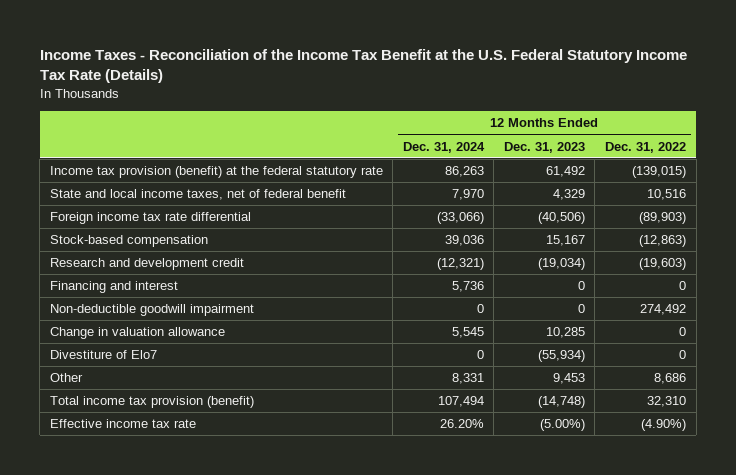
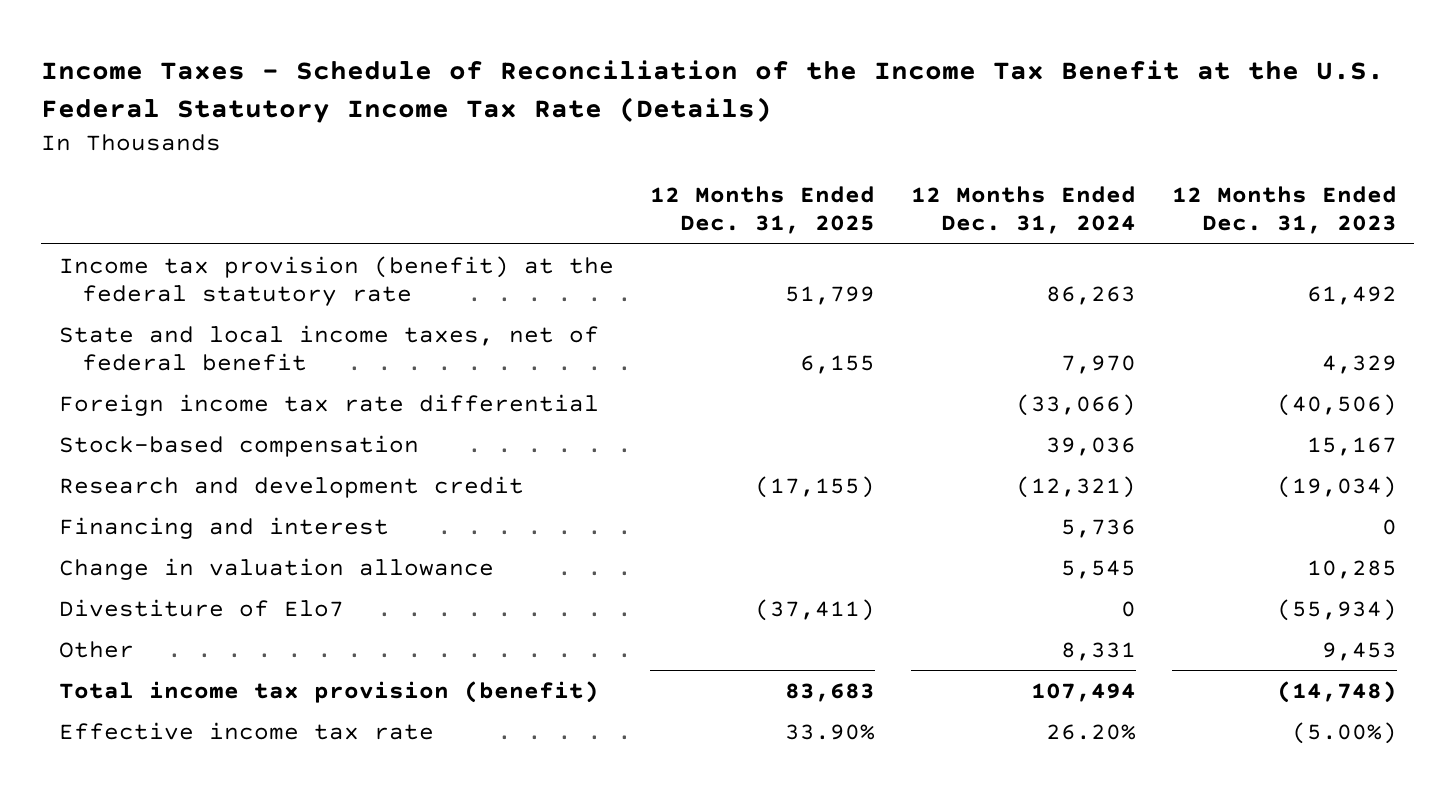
[39,49,687,84] Income Taxes - Reconciliation of the Income Tax Benefit at the U.S. Federal Statutory Income Tax Rate (Details) -> [41,60,1385,124] Income Taxes - Schedule of Reconciliation of the Income Tax Benefit at the U.S. Federal Statutory Income Tax Rate (Details)
[605,141,687,153] Dec. 31, 2022 -> none
none -> [649,186,875,235] 12 Months Ended Dec. 31, 2025
[49,304,254,317] Non-deductible goodwill impairment -> none

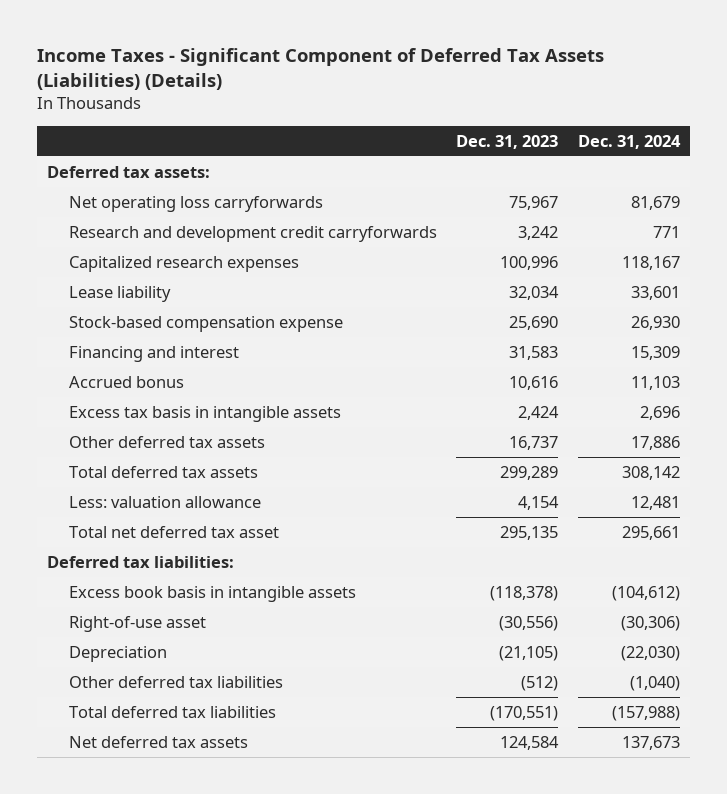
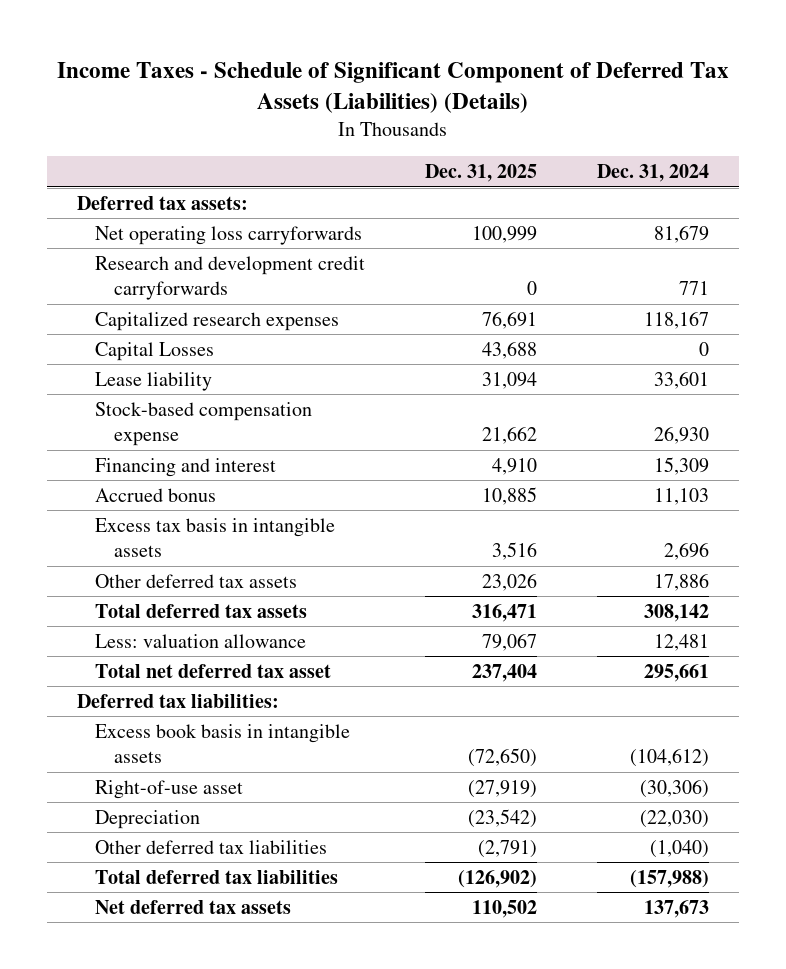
[36,47,604,91] Income Taxes - Significant Component of Deferred Tax Assets (Liabilities) (Details) -> [56,61,729,114] Income Taxes - Schedule of Significant Component of Deferred Tax Assets (Liabilities) (Details)
[456,134,559,149] Dec. 31, 2023 -> none
none -> [425,164,538,183] Dec. 31, 2025
none -> [95,341,215,361] Capital Losses

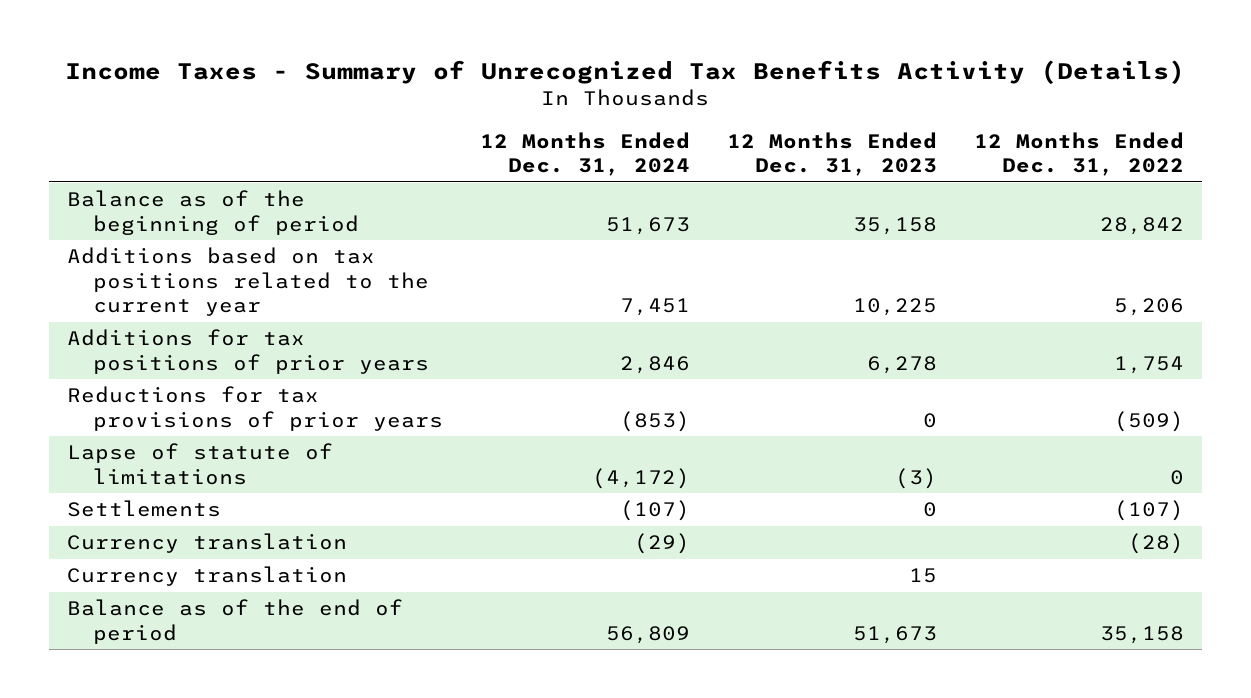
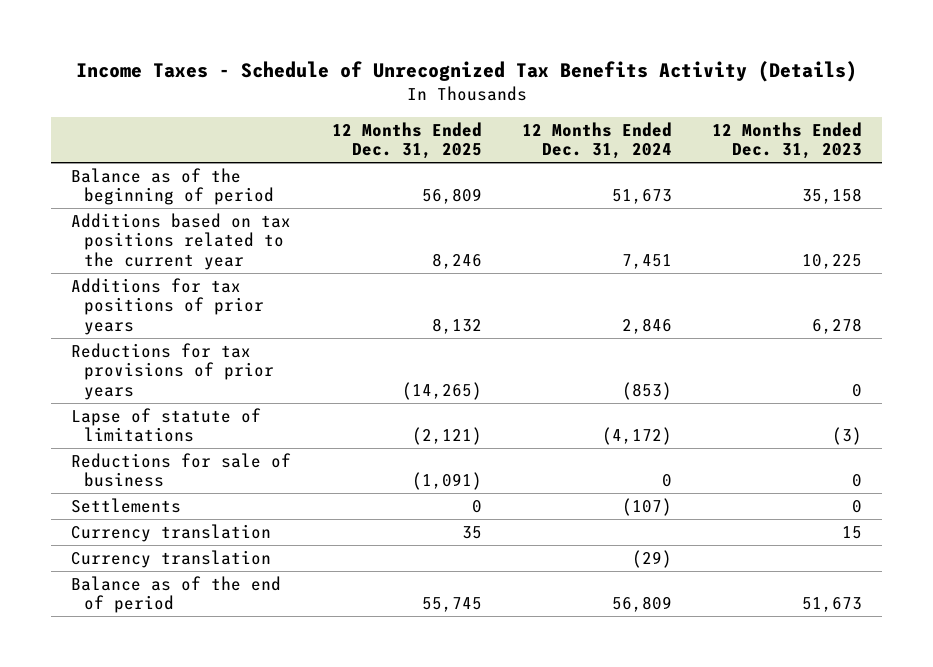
[65,59,1186,84] Income Taxes - Summary of Unrecognized Tax Benefits Activity (Details) -> [75,61,857,83] Income Taxes - Schedule of Unrecognized Tax Benefits Activity (Details)
[973,131,1184,177] 12 Months Ended Dec. 31, 2022 -> none
none -> [331,121,482,160] 12 Months Ended Dec. 31, 2025
none -> [71,452,292,488] Reductions for sale of business
[67,533,348,554] Currency translation -> [71,549,272,568] Currency translation

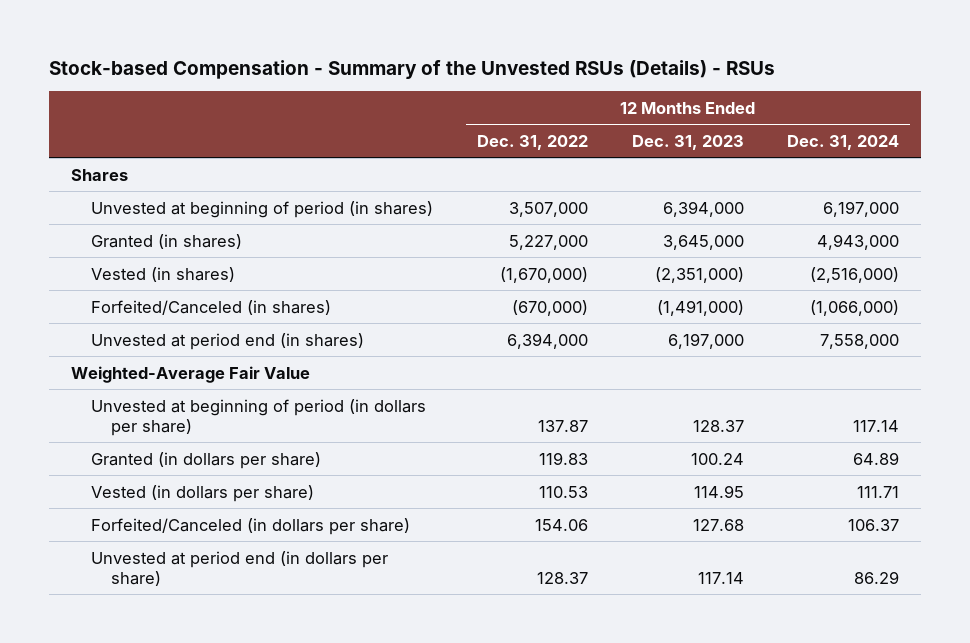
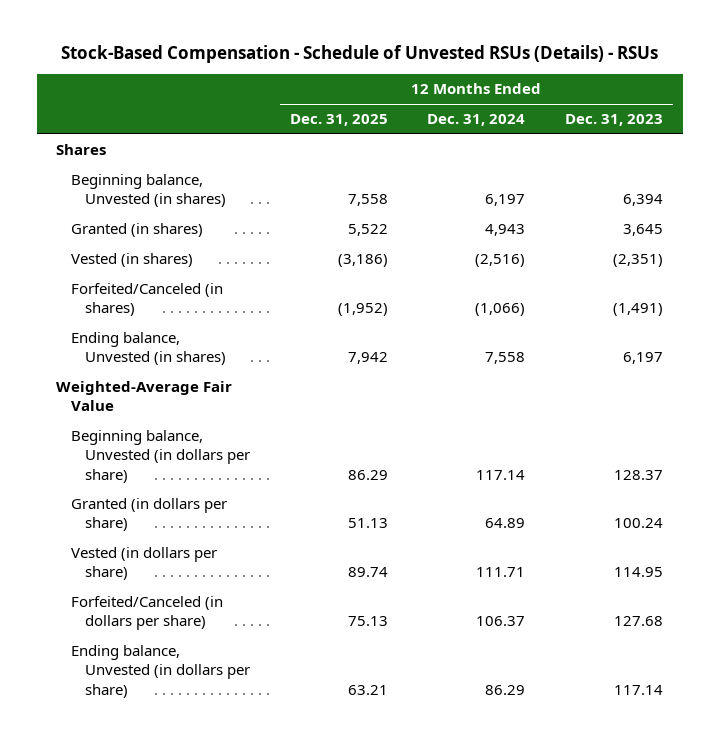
[48,59,775,79] Stock-based Compensation - Summary of the Unvested RSUs (Details) - RSUs -> [60,45,658,64] Stock-Based Compensation - Schedule of Unvested RSUs (Details) - RSUs
[476,134,588,150] Dec. 31, 2022 -> none
none -> [289,114,388,127] Dec. 31, 2025
[90,200,433,218] Unvested at beginning of period (in shares) -> [70,174,227,208] Beginning balance, Unvested (in shares)
[662,200,744,217] 6,394,000 -> [623,194,664,207] 6,394
[823,200,900,217] 6,197,000 -> [485,194,526,207] 6,197
[662,234,744,250] 3,645,000 -> [623,224,664,237] 3,645
[817,233,900,250] 4,943,000 -> [485,224,526,237] 4,943
[654,266,744,283] (2,351,000) -> [613,254,664,268] (2,351)
[810,266,900,283] (2,516,000) -> [475,254,526,268] (2,516)
[656,299,744,316] (1,491,000) -> [613,303,664,317] (1,491)
[810,299,900,316] (1,066,000) -> [475,303,526,317] (1,066)
[90,332,364,350] Unvested at period end (in shares) -> [70,332,227,366] Ending balance, Unvested (in shares)
[667,332,744,349] 6,197,000 -> [623,352,664,365] 6,197
[820,333,900,349] 7,558,000 -> [485,352,526,365] 7,558
[90,398,426,436] Unvested at beginning of period (in dollars per share) -> [70,430,251,483] Beginning balance, Unvested (in dollars per share)
[90,550,388,586] Unvested at period end (in dollars per share) -> [70,645,251,698] Ending balance, Unvested (in dollars per share)

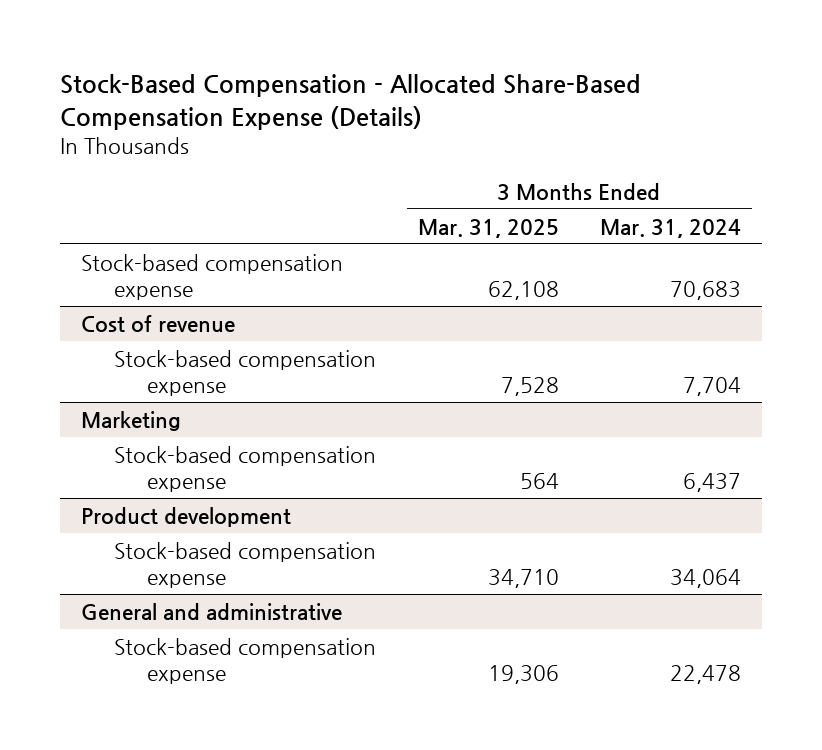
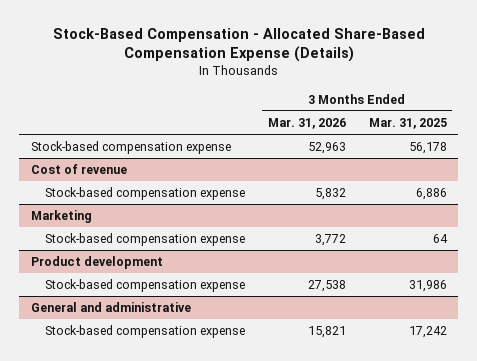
[600,218,742,238] Mar. 31, 2024 -> none
none -> [267,118,346,130] Mar. 31, 2026
[487,281,559,301] 62,108 -> [408,142,447,155] 56,178
[500,377,559,397] 7,528 -> [415,188,447,201] 6,886
[519,473,559,490] 564 -> [432,234,448,244] 64
[487,569,559,589] 34,710 -> [408,280,447,293] 31,986
[487,665,559,685] 19,306 -> [408,326,447,339] 17,242

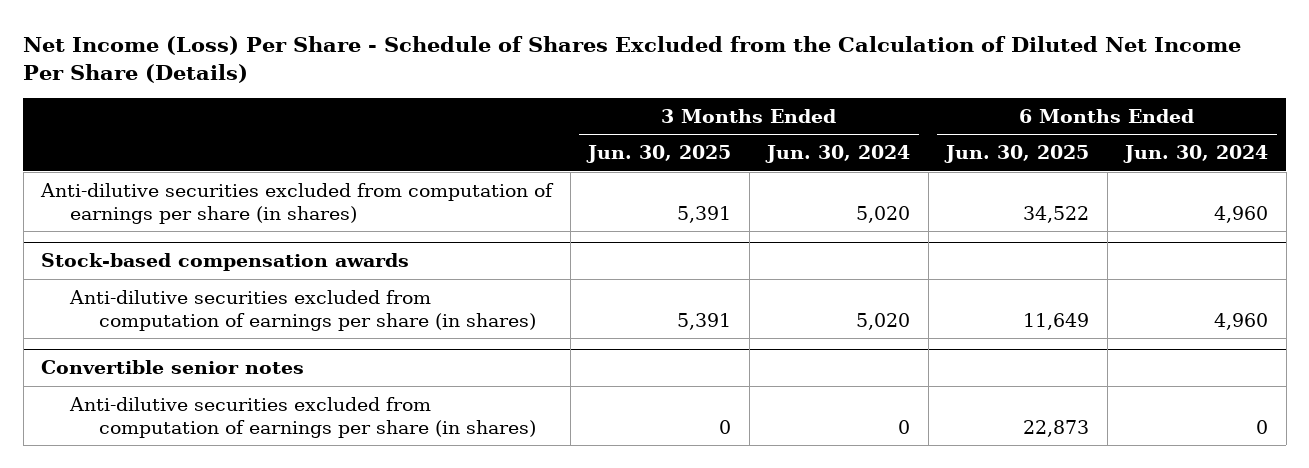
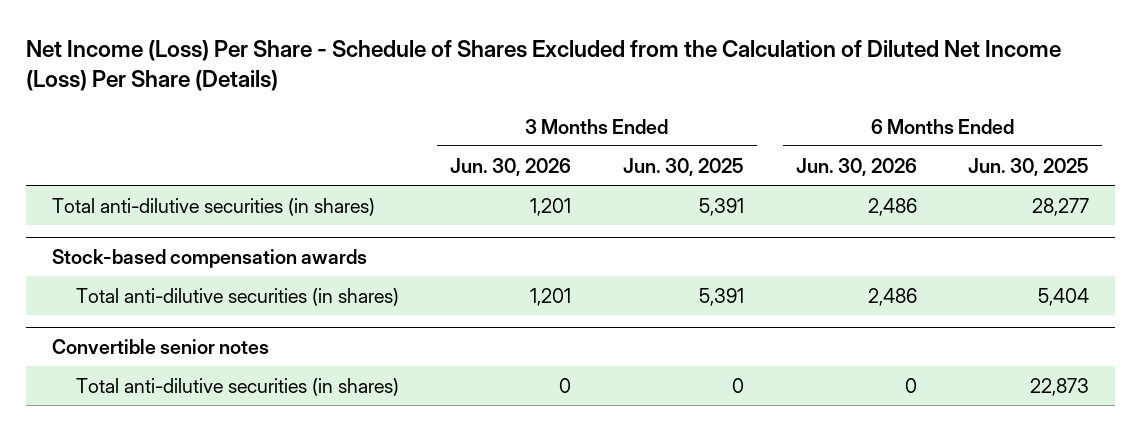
[23,35,1242,83] Net Income (Loss) Per Share - Schedule of Shares Excluded from the Calculation of Diluted Net Income Per Share (Details) -> [26,39,1062,92] Net Income (Loss) Per Share - Schedule of Shares Excluded from the Calculation of Diluted Net Income (Loss) Per Share (Details)
[765,145,911,164] Jun. 30, 2024 -> none
[1123,145,1269,164] Jun. 30, 2024 -> none
none -> [450,157,572,176] Jun. 30, 2026
none -> [795,157,917,176] Jun. 30, 2026
[40,182,555,224] Anti-dilutive securities excluded from computation of earnings per share (in shares) -> [52,197,376,216] Total anti-dilutive securities (in shares)
[1023,205,1090,223] 34,522 -> [1032,197,1090,216] 28,277
[69,289,536,331] Anti-dilutive securities excluded from computation of earnings per share (in shares) -> [75,287,399,306] Total anti-dilutive securities (in shares)
[1023,312,1090,330] 11,649 -> [1038,287,1090,306] 5,404
[69,396,536,438] Anti-dilutive securities excluded from computation of earnings per share (in shares) -> [75,377,399,396] Total anti-dilutive securities (in shares)

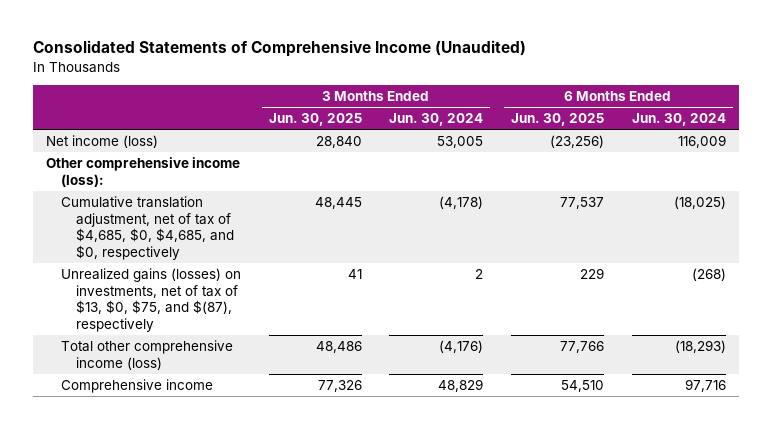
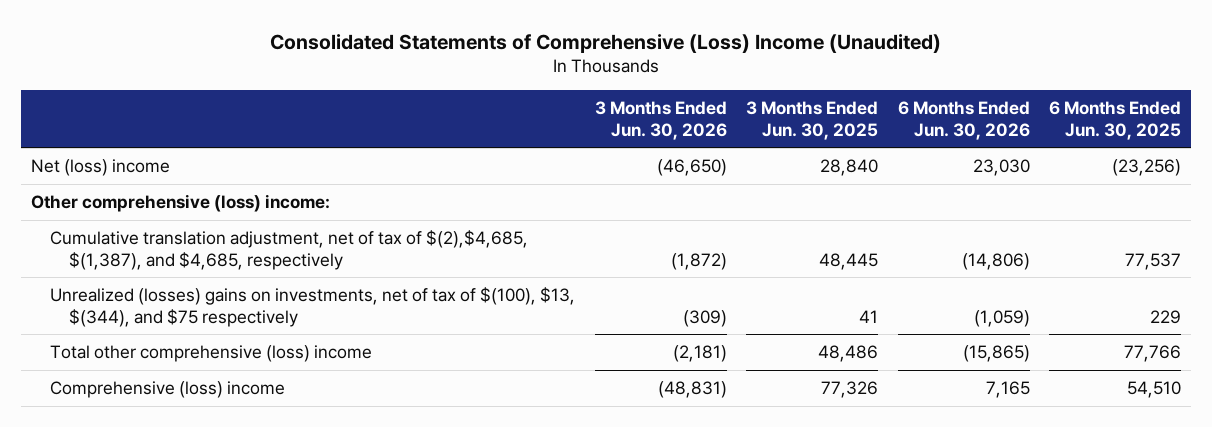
[32,40,526,58] Consolidated Statements of Comprehensive Income (Unaudited) -> [270,33,942,53] Consolidated Statements of Comprehensive (Loss) Income (Unaudited)
[389,113,484,127] Jun. 30, 2024 -> none
[631,113,726,127] Jun. 30, 2024 -> none
none -> [594,100,727,140] 3 Months Ended Jun. 30, 2026
none -> [897,100,1030,140] 6 Months Ended Jun. 30, 2026
[46,135,159,149] Net income (loss) -> [31,159,171,177] Net (loss) income
[46,157,241,187] Other comprehensive income (loss): -> [31,194,331,213] Other comprehensive (loss) income:
[61,196,234,260] Cumulative translation adjustment, net of tax of $4,685, $0, $4,685, and $0, respectively -> [50,230,529,270] Cumulative translation adjustment, net of tax of $(2),$4,685, $(1,387), and $4,685, respectively
[61,268,242,332] Unrealized gains (losses) on investments, net of tax of $13, $0, $75, and $(87), respectively -> [50,287,576,327] Unrealized (losses) gains on investments, net of tax of $(100), $13, $(344), and $75 respectively
[61,340,234,370] Total other comprehensive income (loss) -> [50,345,373,363] Total other comprehensive (loss) income
[61,379,214,394] Comprehensive income -> [50,381,286,399] Comprehensive (loss) income

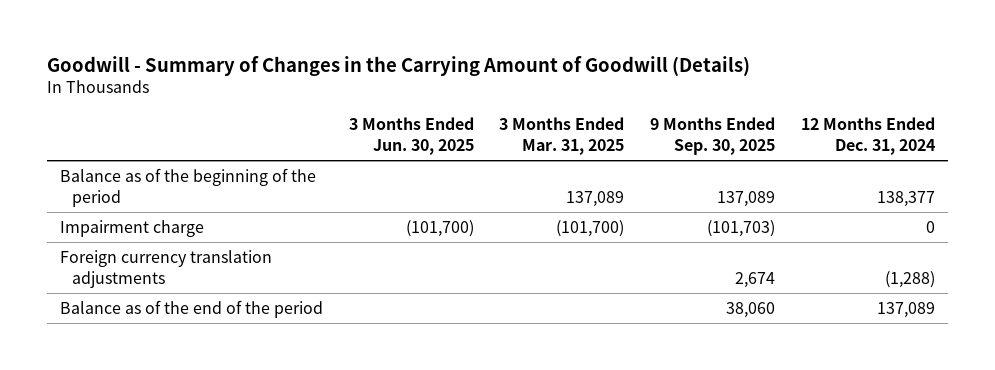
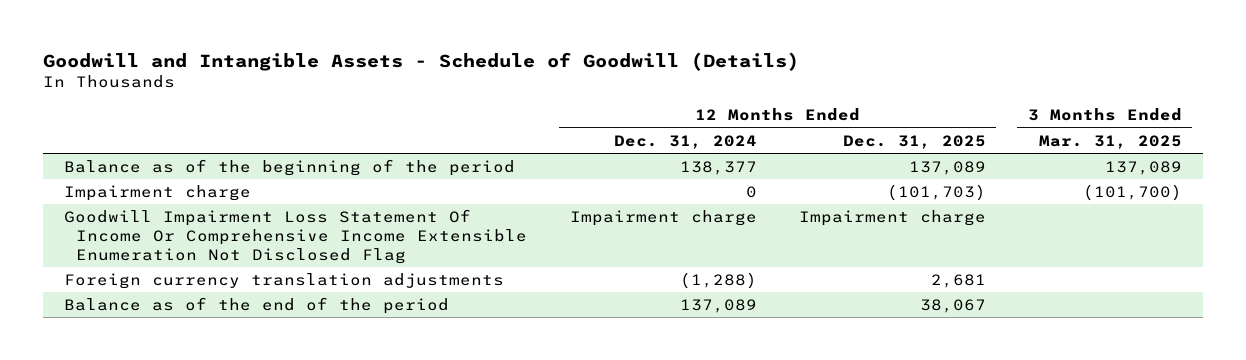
[47,55,751,76] Goodwill - Summary of Changes in the Carrying Amount of Goodwill (Details) -> [43,51,800,71] Goodwill and Intangible Assets - Schedule of Goodwill (Details)
[348,117,474,156] 3 Months Ended Jun. 30, 2025 -> none
[650,117,776,156] 9 Months Ended Sep. 30, 2025 -> none
none -> [842,134,986,149] Dec. 31, 2025
none -> [64,209,528,264] Goodwill Impairment Loss Statement Of Income Or Comprehensive Income Extensible Enumeration Not Disclosed Flag

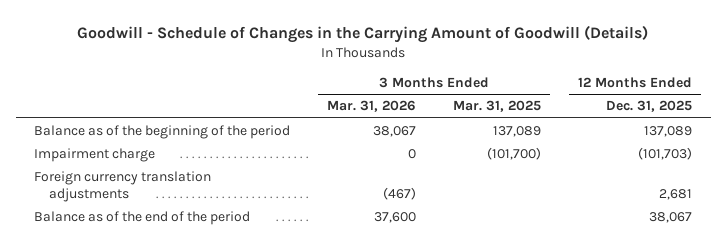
[43,51,800,71] Goodwill and Intangible Assets - Schedule of Goodwill (Details) -> [77,24,649,43] Goodwill - Schedule of Changes in the Carrying Amount of Goodwill (Details)
[613,134,757,149] Dec. 31, 2024 -> none
none -> [327,100,417,113] Mar. 31, 2026
[64,209,528,264] Goodwill Impairment Loss Statement Of Income Or Comprehensive Income Extensible Enumeration Not Disclosed Flag -> none

